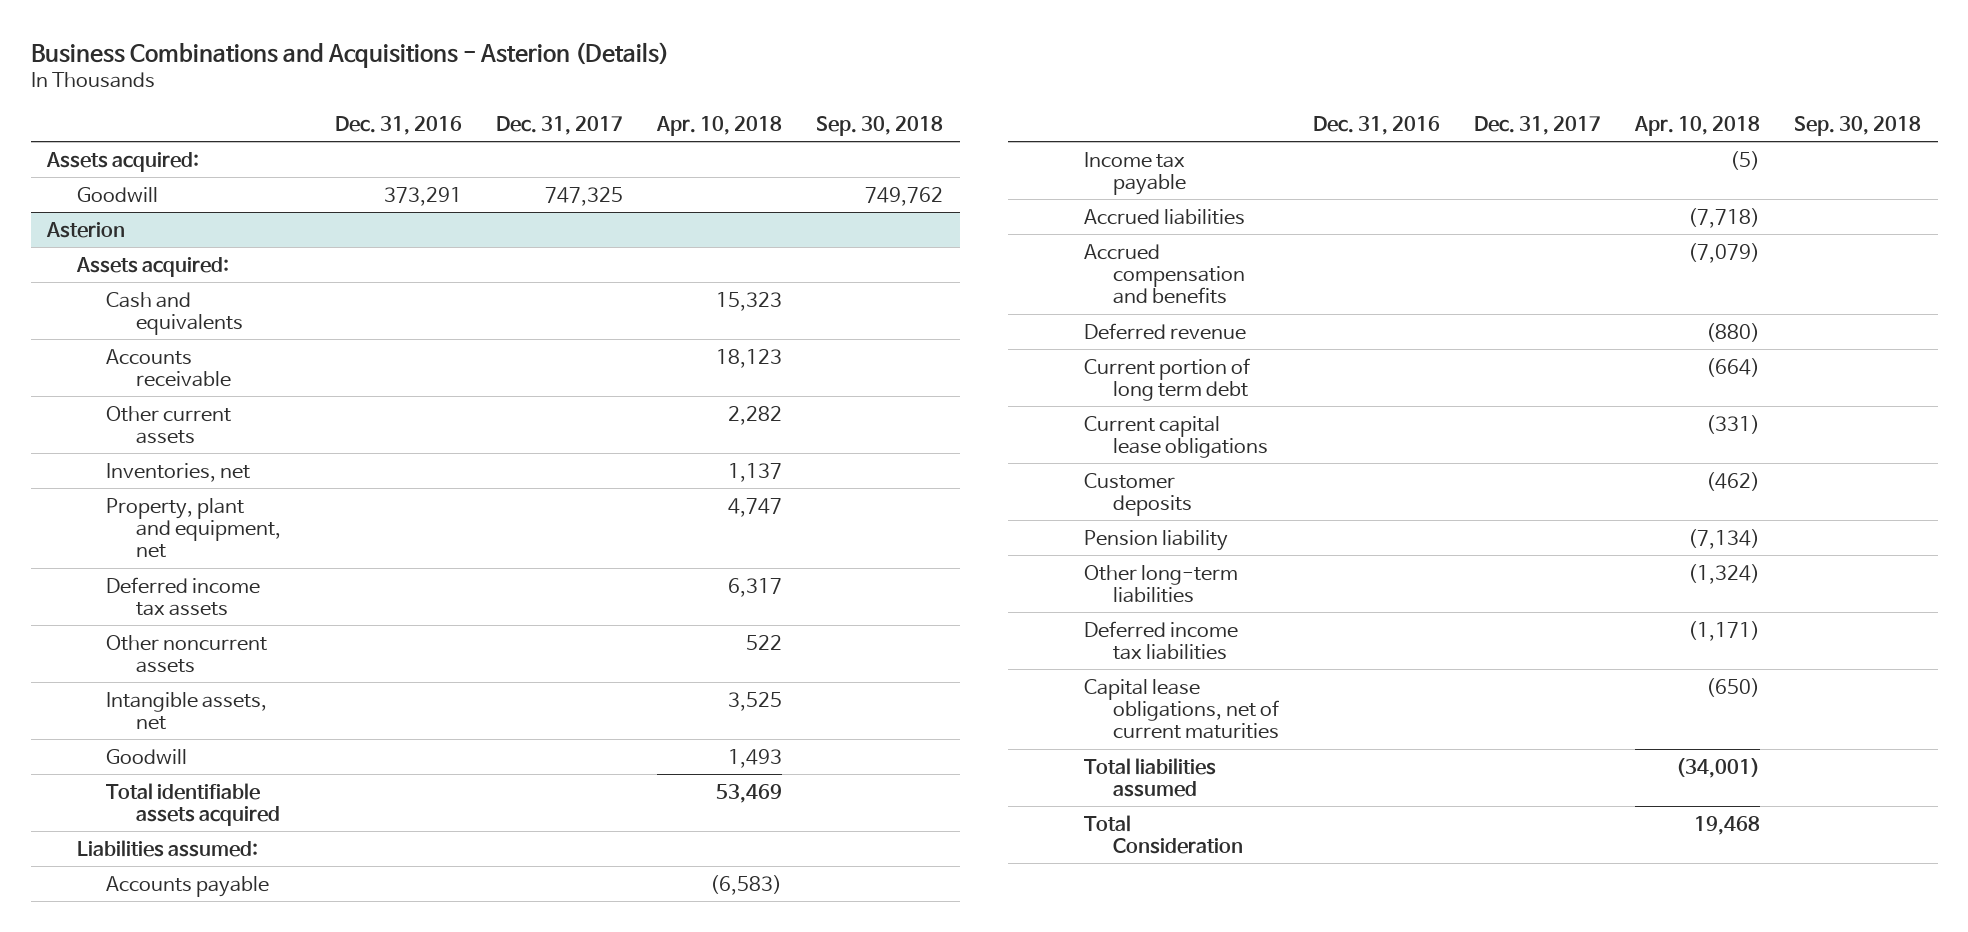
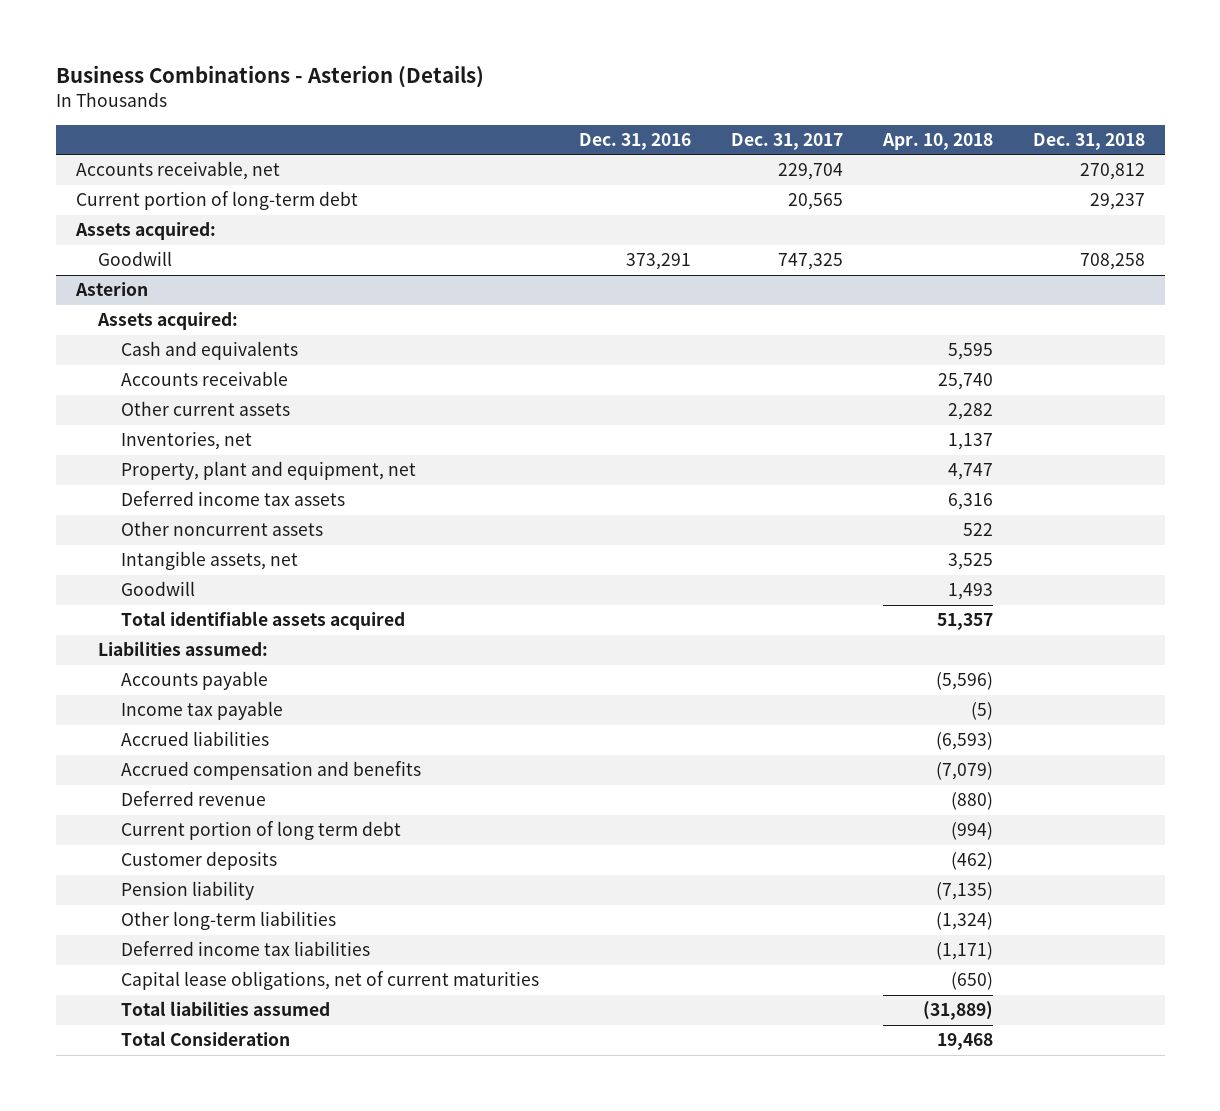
[30,41,669,68] Business Combinations and Acquisitions - Asterion (Details) -> [55,65,484,89] Business Combinations - Asterion (Details)
[815,115,943,136] Sep. 30, 2018 -> none
none -> [1032,133,1145,151] Dec. 31, 2018
none -> [75,161,280,181] Accounts receivable, net
none -> [75,191,358,211] Current portion of long-term debt
[716,291,783,311] 15,323 -> [947,343,993,361] 5,595
[716,348,783,368] 18,123 -> [937,373,993,391] 25,740
[728,577,783,597] 6,317 -> [947,493,993,511] 6,316
[716,783,783,803] 53,469 -> [936,613,993,631] 51,357
[710,874,783,895] (6,583) -> [935,672,993,691] (5,596)
[1687,207,1760,228] (7,718) -> [935,732,993,751] (6,593)
[1083,415,1269,458] Current capital lease obligations -> none
[1705,357,1760,377] (664) -> [950,822,993,841] (994)
[1687,528,1760,549] (7,134) -> [935,882,993,901] (7,135)
[1675,757,1760,778] (34,001) -> [922,1001,993,1021] (31,889)

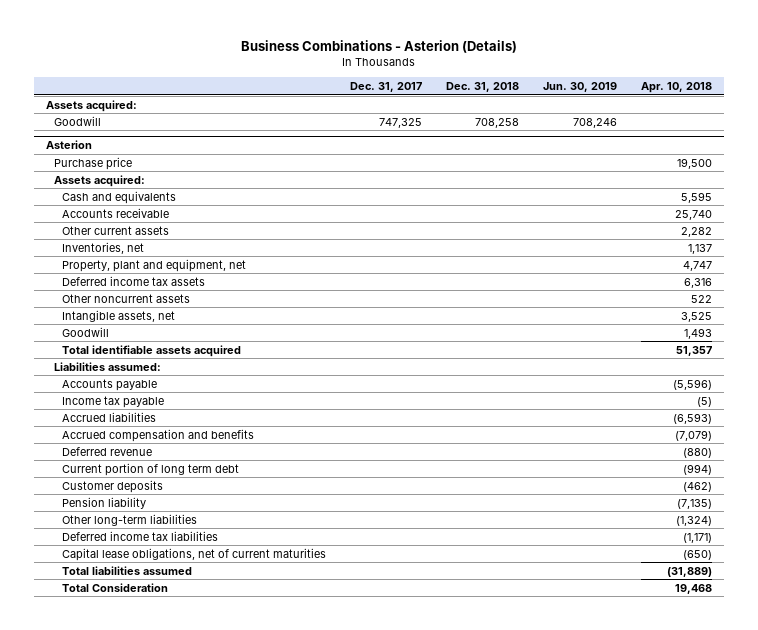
[579,133,692,151] Dec. 31, 2016 -> none
none -> [542,82,617,93] Jun. 30, 2019
[75,161,280,181] Accounts receivable, net -> none
[75,191,358,211] Current portion of long-term debt -> none
none -> [53,156,132,170] Purchase price

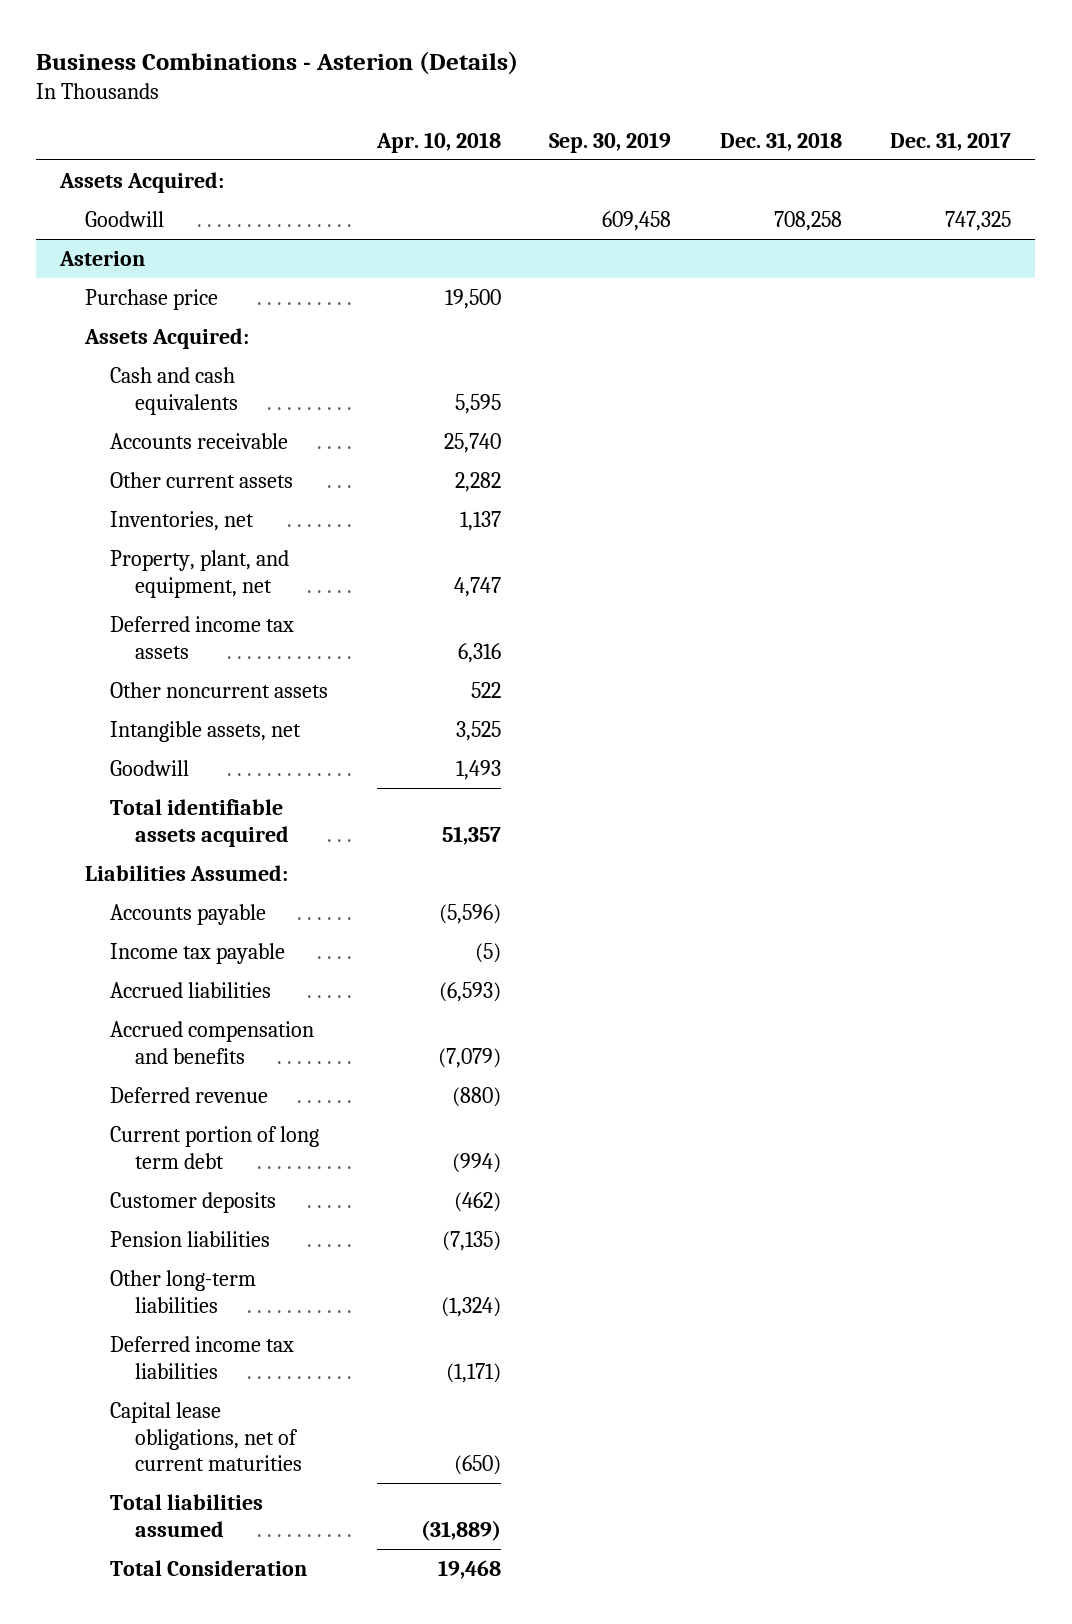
[542,82,617,93] Jun. 30, 2019 -> none
none -> [549,131,672,153] Sep. 30, 2019
[45,99,137,112] Assets acquired: -> [59,171,225,193] Assets Acquired:
[53,174,145,187] Assets acquired: -> [84,327,250,349] Assets Acquired:
[62,190,177,204] Cash and equivalents -> [110,366,239,415] Cash and cash equivalents
[62,258,247,272] Property, plant and equipment, net -> [110,549,290,598] Property, plant, and equipment, net
[53,361,161,371] Liabilities assumed: -> [85,864,289,881] Liabilities Assumed:
[62,496,147,509] Pension liability -> [110,1230,271,1247] Pension liabilities

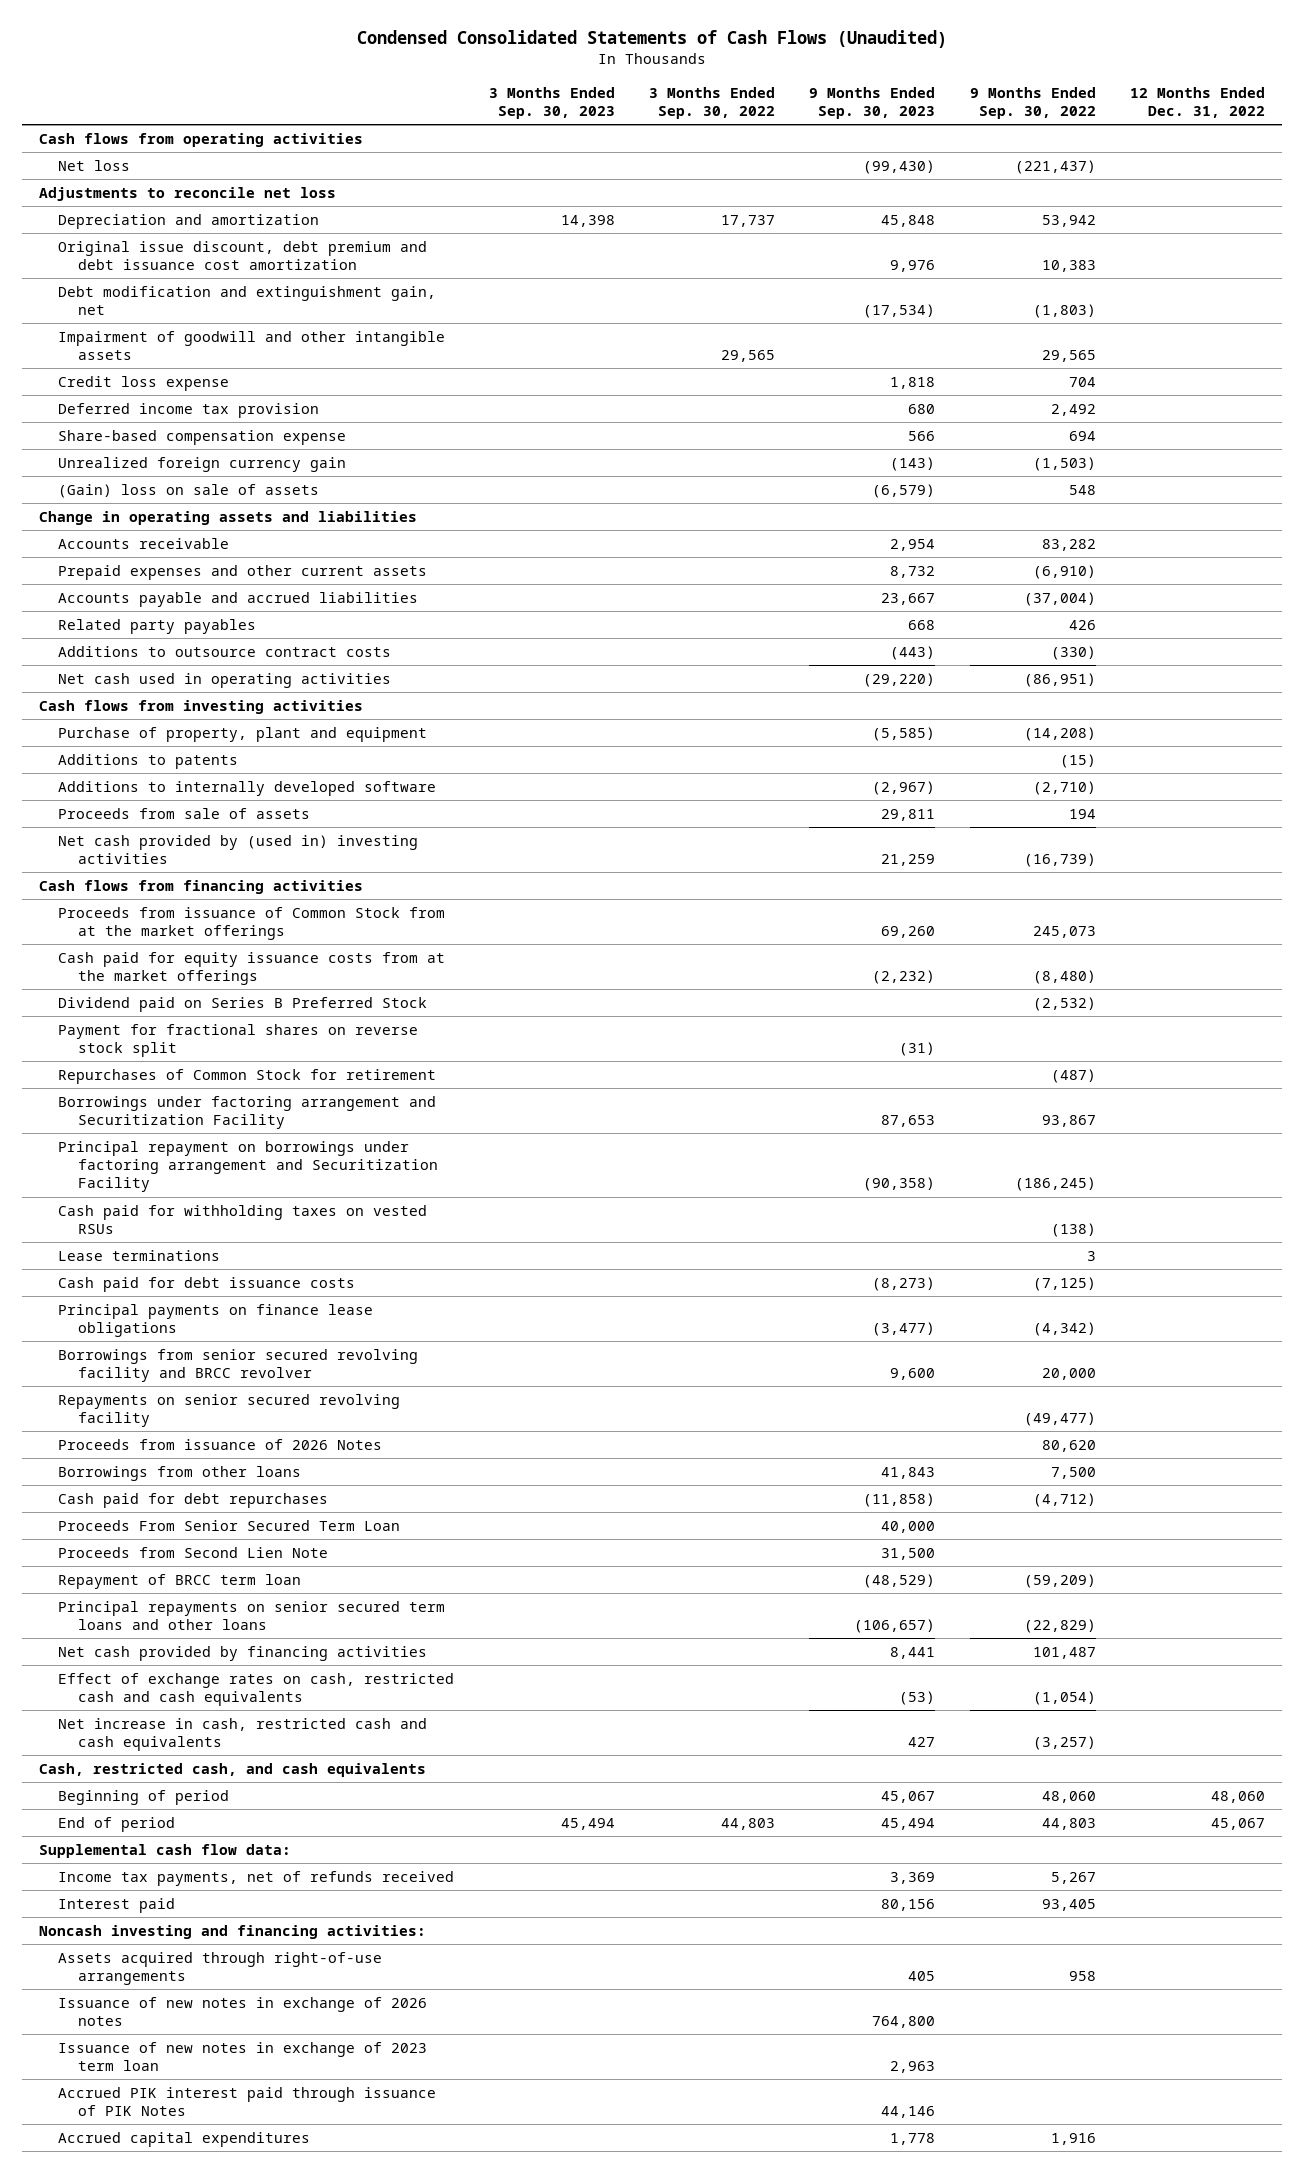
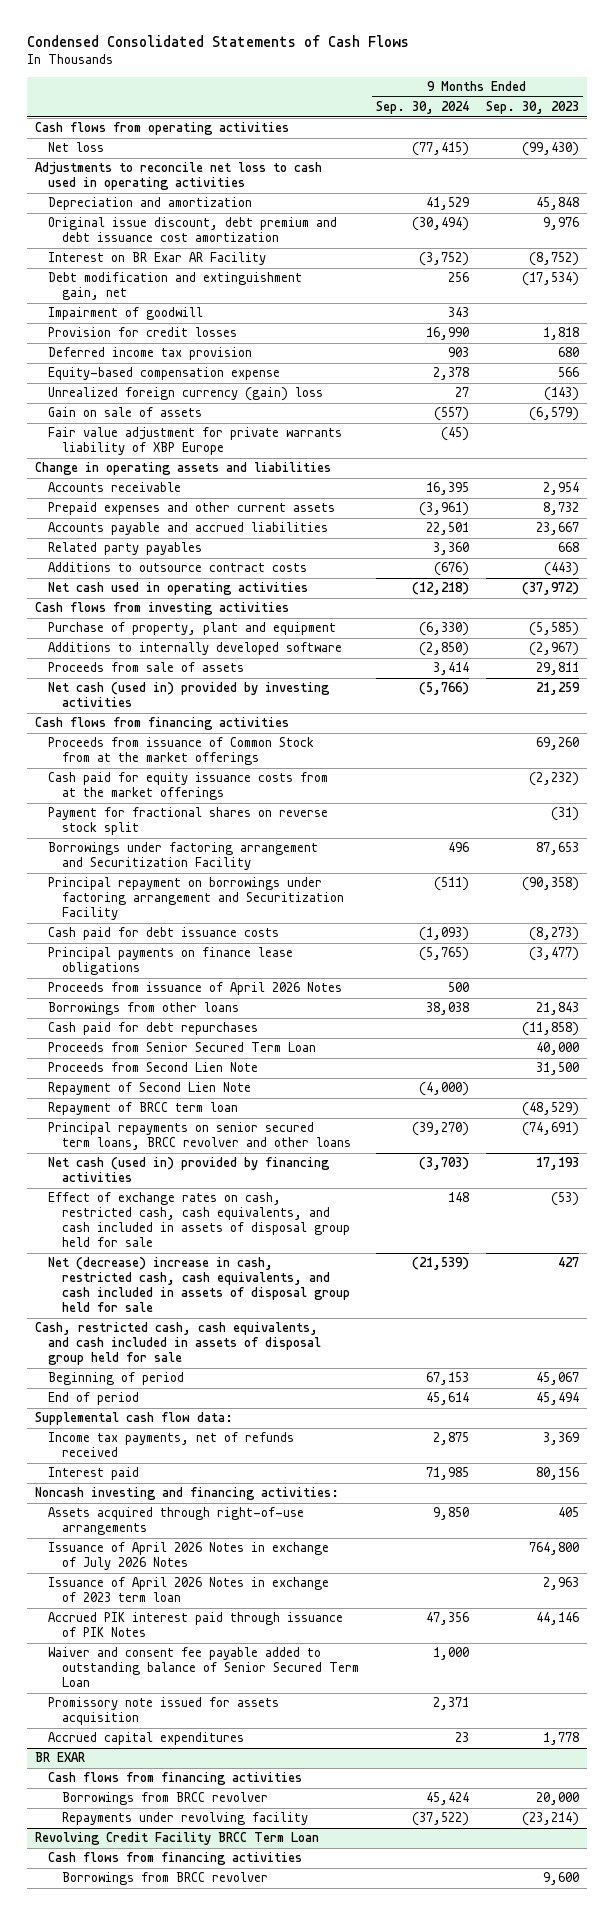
[356,30,947,49] Condensed Consolidated Statements of Cash Flows (Unaudited) -> [26,34,409,47] Condensed Consolidated Statements of Cash Flows
[488,86,615,119] 3 Months Ended Sep. 30, 2023 -> none
[648,86,775,119] 3 Months Ended Sep. 30, 2022 -> none
[969,86,1096,119] 9 Months Ended Sep. 30, 2022 -> none
[1129,86,1265,118] 12 Months Ended Dec. 31, 2022 -> none
none -> [375,101,469,115] Sep. 30, 2024
[38,186,336,201] Adjustments to reconcile net loss -> [35,162,323,191] Adjustments to reconcile net loss to cash used in operating activities
none -> [48,252,267,266] Interest on BR Exar AR Facility
[58,330,446,361] Impairment of goodwill and other intangible assets -> none
none -> [48,307,204,321] Impairment of goodwill
[58,375,230,391] Credit loss expense -> [48,327,238,338] Provision for credit losses
[58,429,347,445] Share-based compensation expense -> [48,367,281,381] Equity-based compensation expense
[58,456,347,472] Unrealized foreign currency gain -> [48,387,324,402] Unrealized foreign currency (gain) loss
[58,483,320,498] (Gain) loss on sale of assets -> [48,407,203,418] Gain on sale of assets
none -> [48,427,343,456] Fair value adjustment for private warrants liability of XBP Europe
[863,672,936,687] (29,220) -> [521,582,579,596] (37,972)
[58,753,239,769] Additions to patents -> none
[58,834,419,865] Net cash provided by (used in) investing activities -> [48,682,331,708] Net cash (used in) provided by investing activities
[58,996,428,1012] Dividend paid on Series B Preferred Stock -> none
[58,1068,437,1084] Repurchases of Common Stock for retirement -> none
[58,1204,428,1235] Cash paid for withholding taxes on vested RSUs -> none
[58,1249,221,1261] Lease terminations -> none
[58,1348,419,1383] Borrowings from senior secured revolving facility and BRCC revolver -> none
[58,1393,401,1428] Repayments on senior secured revolving facility -> none
[58,1438,383,1450] Proceeds from issuance of 2026 Notes -> [48,982,343,996] Proceeds from issuance of April 2026 Notes
[881,1466,936,1479] 41,843 -> [535,1002,579,1016] 21,843
[58,1519,401,1531] Proceeds From Senior Secured Term Loan -> [48,1042,317,1053] Proceeds from Senior Secured Term Loan
none -> [48,1082,252,1096] Repayment of Second Lien Note
[38,1762,426,1777] Cash, restricted cash, and cash equivalents -> none
[58,1600,446,1631] Principal repayments on senior secured term loans and other loans -> [48,1122,351,1151] Principal repayments on senior secured term loans, BRCC revolver and other loans
[854,1619,936,1634] (106,657) -> [521,1122,579,1137] (74,691)
[58,1645,428,1661] Net cash provided by financing activities -> [48,1157,331,1183] Net cash (used in) provided by financing activities
[890,1646,936,1659] 8,441 -> [535,1157,579,1171] 17,193
[58,1672,455,1707] Effect of exchange rates on cash, restricted cash and cash equivalents -> [48,1192,350,1248] Effect of exchange rates on cash, restricted cash, cash equivalents, and cash included in assets of disposal group held for sale
[58,1717,428,1752] Net increase in cash, restricted cash and cash equivalents -> [48,1257,350,1313] Net (decrease) increase in cash, restricted cash, cash equivalents, and cash included in assets of disposal group held for sale
none -> [35,1322,322,1366] Cash, restricted cash, cash equivalents, and cash included in assets of disposal group held for sale
[58,1996,428,2027] Issuance of new notes in exchange of 2026 notes -> [48,1542,330,1571] Issuance of April 2026 Notes in exchange of July 2026 Notes
[58,2041,428,2072] Issuance of new notes in exchange of 2023 term loan -> [48,1577,330,1603] Issuance of April 2026 Notes in exchange of 2023 term loan
none -> [48,1647,359,1688] Waiver and consent fee payable added to outstanding balance of Senior Secured Term Loan
none -> [48,1697,280,1726] Promissory note issued for assets acquisition
none -> [35,1752,86,1763] BR EXAR
none -> [48,1772,303,1786] Cash flows from financing activities
none -> [61,1792,268,1806] Borrowings from BRCC revolver
none -> [61,1812,308,1826] Repayments under revolving facility
none -> [35,1832,320,1846] Revolving Credit Facility BRCC Term Loan
none -> [48,1852,303,1866] Cash flows from financing activities
none -> [61,1872,268,1886] Borrowings from BRCC revolver

